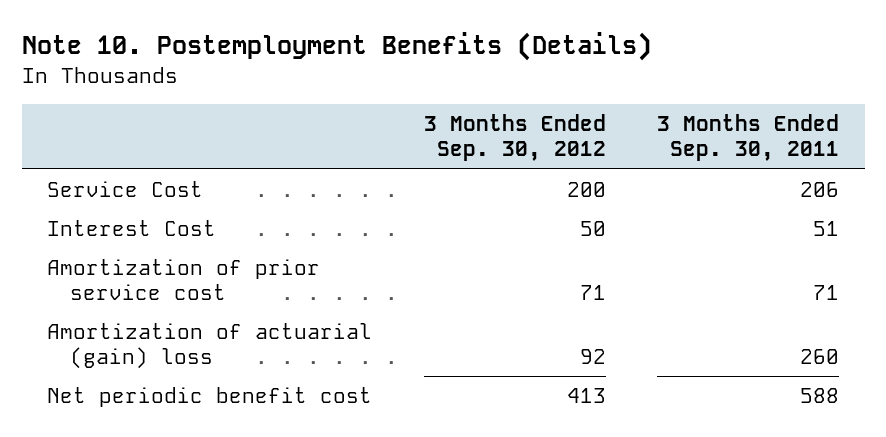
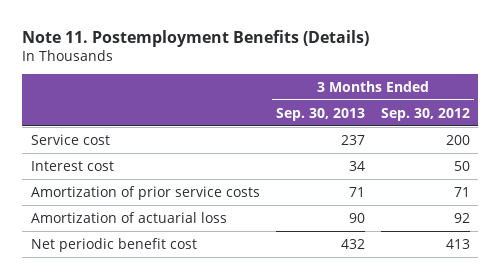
[21,32,652,62] Note 10. Postemployment Benefits (Details) -> [22,30,370,48] Note 11. Postemployment Benefits (Details)
[657,114,840,162] 3 Months Ended Sep. 30, 2011 -> none
none -> [275,107,365,121] Sep. 30, 2013
[47,181,204,198] Service Cost -> [30,133,110,145] Service cost
[47,220,217,237] Interest Cost -> [30,160,114,171] Interest cost
[47,259,321,301] Amortization of prior service cost -> [30,185,260,200] Amortization of prior service costs
[47,323,373,370] Amortization of actuarial (gain) loss -> [30,211,227,223] Amortization of actuarial loss

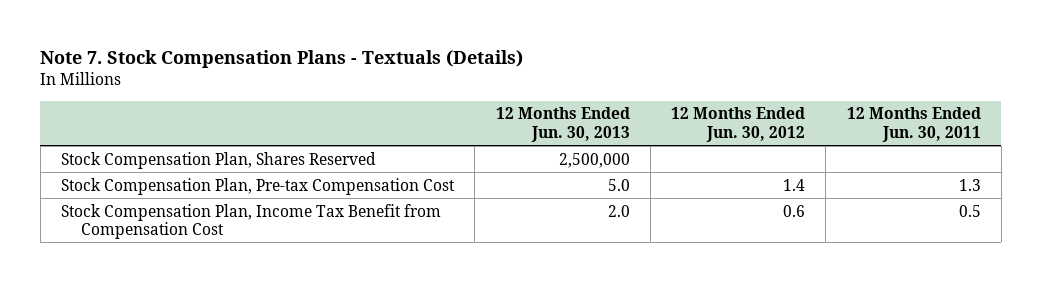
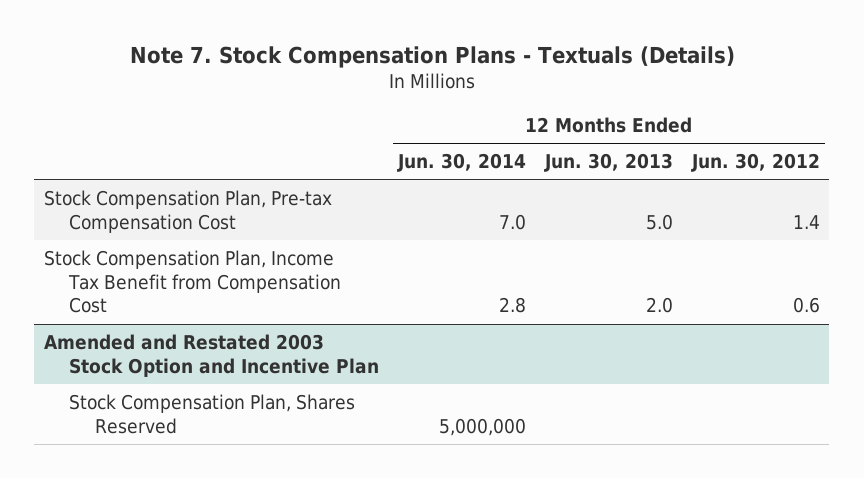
[846,107,981,142] 12 Months Ended Jun. 30, 2011 -> none
none -> [397,153,527,173] Jun. 30, 2014
[60,151,376,169] Stock Compensation Plan, Shares Reserved -> none
none -> [43,333,380,377] Amended and Restated 2003 Stock Option and Incentive Plan
none -> [69,393,356,434] Stock Compensation Plan, Shares Reserved

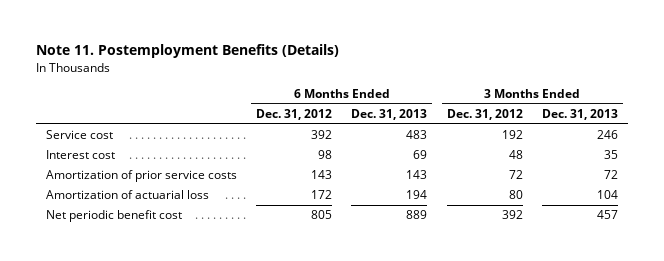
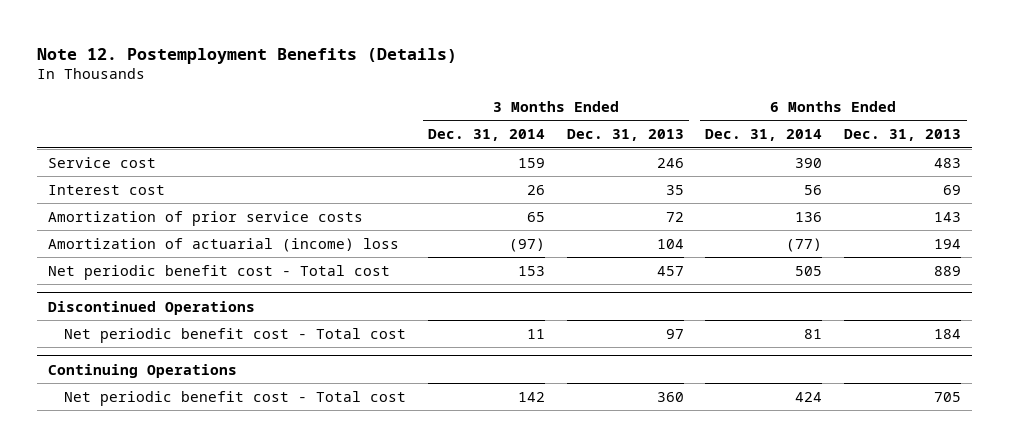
[36,44,340,59] Note 11. Postemployment Benefits (Details) -> [37,47,458,64] Note 12. Postemployment Benefits (Details)
[256,109,333,121] Dec. 31, 2012 -> none
[446,109,523,121] Dec. 31, 2012 -> none
none -> [428,129,546,142] Dec. 31, 2014
none -> [705,129,823,142] Dec. 31, 2014
[45,190,209,200] Amortization of actuarial loss -> [48,237,400,252] Amortization of actuarial (income) loss
[45,210,182,223] Net periodic benefit cost -> [48,264,391,280] Net periodic benefit cost - Total cost
none -> [48,300,256,315] Discontinued Operations
none -> [64,327,407,343] Net periodic benefit cost - Total cost
none -> [48,363,238,378] Continuing Operations
none -> [64,390,407,406] Net periodic benefit cost - Total cost

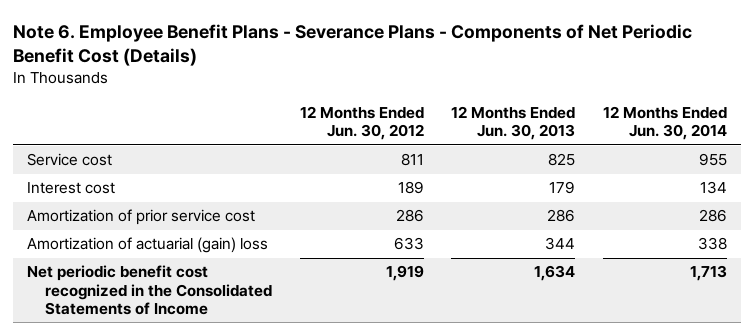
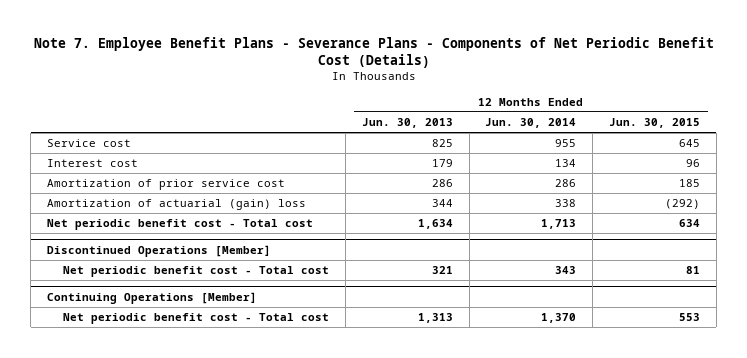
[13,23,693,66] Note 6. Employee Benefit Plans - Severance Plans - Components of Net Periodic Benefit Cost (Details) -> [33,36,714,69] Note 7. Employee Benefit Plans - Severance Plans - Components of Net Periodic Benefit Cost (Details)
[299,105,424,141] 12 Months Ended Jun. 30, 2012 -> none
none -> [609,118,701,129] Jun. 30, 2015
[27,265,273,316] Net periodic benefit cost recognized in the Consolidated Statements of Income -> [47,219,314,231] Net periodic benefit cost - Total cost
none -> [47,244,272,257] Discontinued Operations [Member]
none -> [63,266,330,278] Net periodic benefit cost - Total cost
none -> [47,291,258,304] Continuing Operations [Member]
none -> [63,313,330,325] Net periodic benefit cost - Total cost

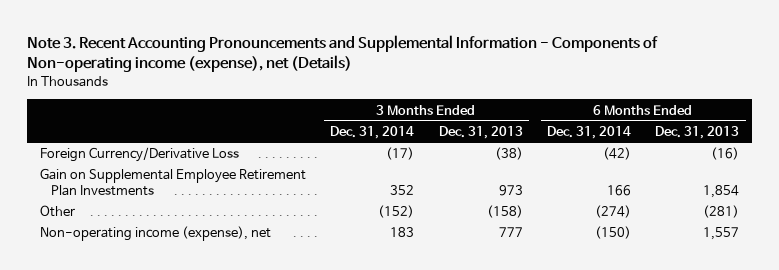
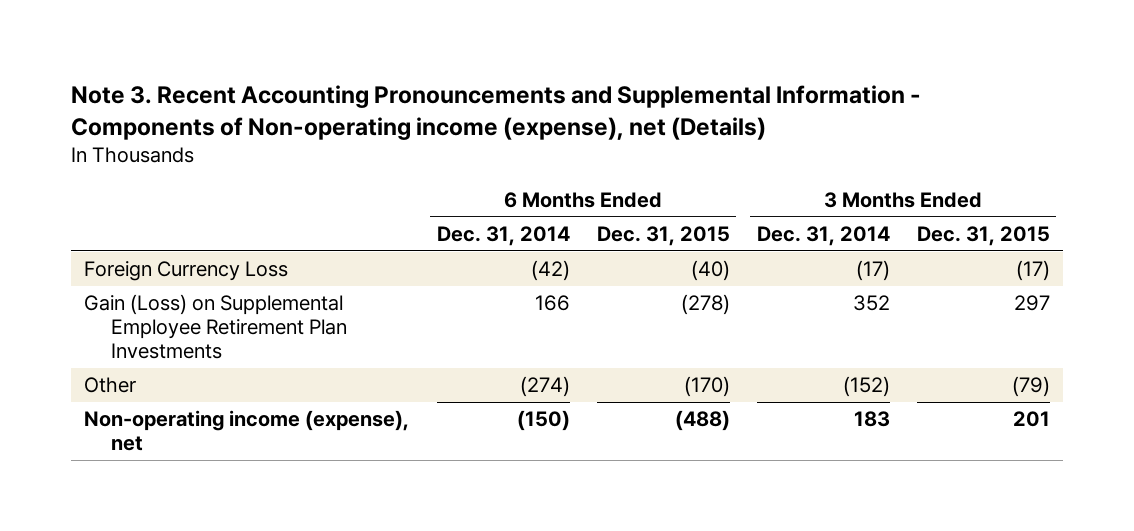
[438,126,523,140] Dec. 31, 2013 -> none
[655,126,740,140] Dec. 31, 2013 -> none
none -> [596,225,730,246] Dec. 31, 2015
none -> [916,225,1050,246] Dec. 31, 2015
[39,147,239,163] Foreign Currency/Derivative Loss -> [84,261,289,282] Foreign Currency Loss
[39,168,306,197] Gain on Supplemental Employee Retirement Plan Investments -> [84,294,347,360] Gain (Loss) on Supplemental Employee Retirement Plan Investments

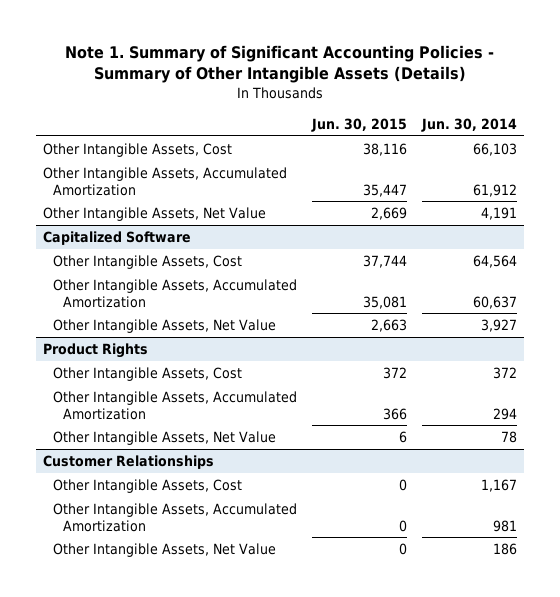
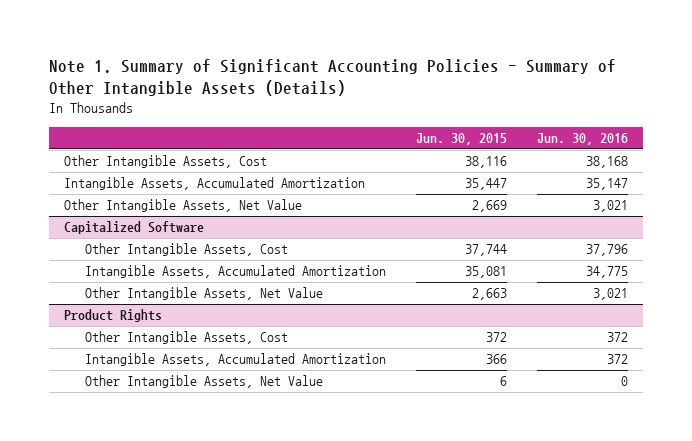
[420,117,517,132] Jun. 30, 2014 -> none
none -> [537,133,629,146] Jun. 30, 2016
[43,166,288,196] Other Intangible Assets, Accumulated Amortization -> [64,177,366,191] Intangible Assets, Accumulated Amortization
[53,278,298,308] Other Intangible Assets, Accumulated Amortization -> [84,265,386,279] Intangible Assets, Accumulated Amortization
[53,390,298,420] Other Intangible Assets, Accumulated Amortization -> [84,353,386,367] Intangible Assets, Accumulated Amortization
[43,454,215,469] Customer Relationships -> none
[53,478,243,493] Other Intangible Assets, Cost -> none
[53,502,298,532] Other Intangible Assets, Accumulated Amortization -> none
[53,542,277,557] Other Intangible Assets, Net Value -> none

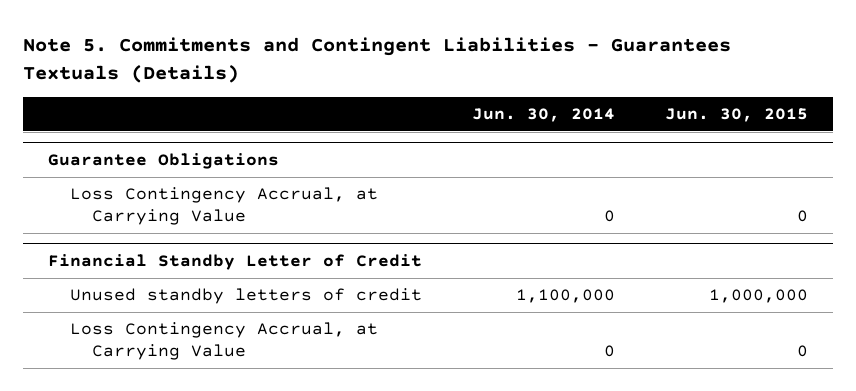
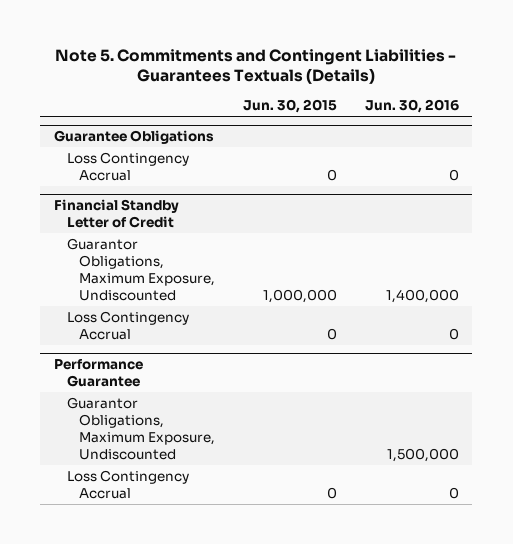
[472,107,616,122] Jun. 30, 2014 -> none
none -> [364,99,459,114] Jun. 30, 2016
[70,187,379,225] Loss Contingency Accrual, at Carrying Value -> [66,151,189,181] Loss Contingency Accrual
[70,288,423,305] Unused standby letters of credit -> [66,237,216,302] Guarantor Obligations, Maximum Exposure, Undiscounted
[70,322,379,360] Loss Contingency Accrual, at Carrying Value -> [66,310,189,340] Loss Contingency Accrual
none -> [53,359,143,388] Performance Guarantee
none -> [66,396,216,461] Guarantor Obligations, Maximum Exposure, Undiscounted
none -> [66,469,189,499] Loss Contingency Accrual

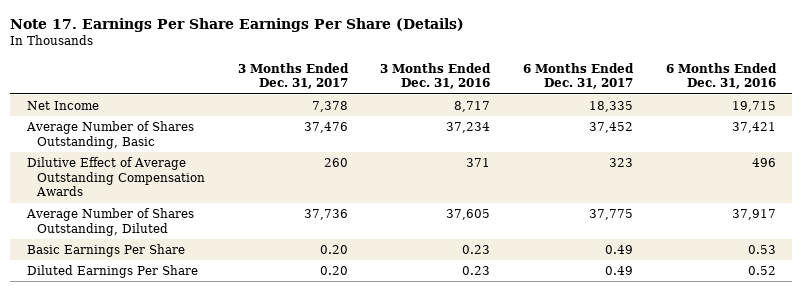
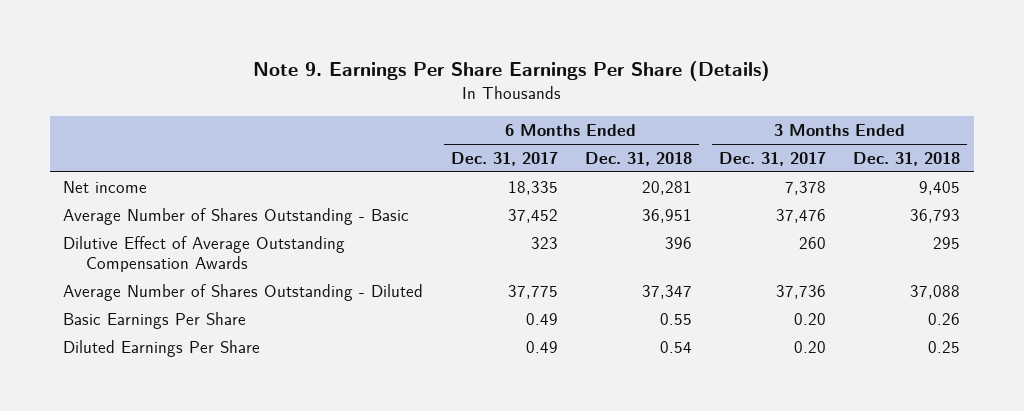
[10,18,465,33] Note 17. Earnings Per Share Earnings Per Share (Details) -> [252,61,770,82] Note 9. Earnings Per Share Earnings Per Share (Details)
[380,62,492,90] 3 Months Ended Dec. 31, 2016 -> none
[665,62,777,90] 6 Months Ended Dec. 31, 2016 -> none
none -> [584,151,692,166] Dec. 31, 2018
none -> [853,151,961,166] Dec. 31, 2018
[26,101,99,111] Net Income -> [63,180,148,193] Net income
[25,121,194,149] Average Number of Shares Outstanding, Basic -> [63,207,410,225] Average Number of Shares Outstanding - Basic
[25,208,194,236] Average Number of Shares Outstanding, Diluted -> [63,283,424,301] Average Number of Shares Outstanding - Diluted

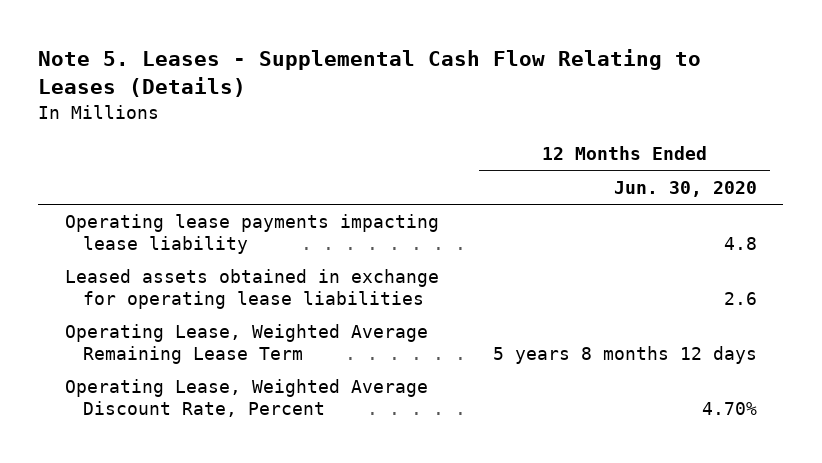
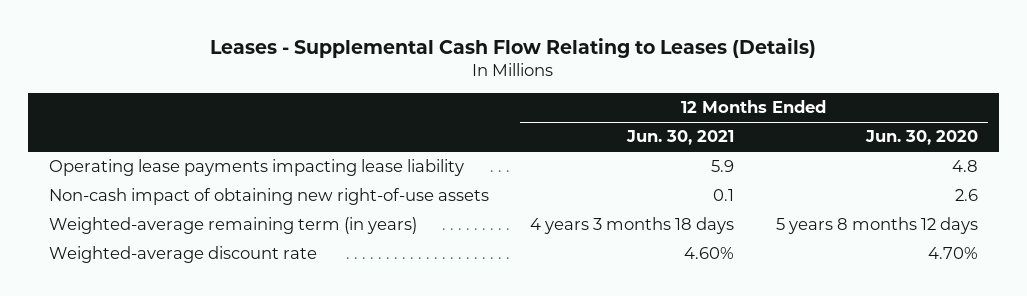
[38,49,702,98] Note 5. Leases - Supplemental Cash Flow Relating to Leases (Details) -> [210,37,817,58] Leases - Supplemental Cash Flow Relating to Leases (Details)
none -> [626,130,735,146] Jun. 30, 2021
[64,269,439,310] Leased assets obtained in exchange for operating lease liabilities -> [48,188,489,206] Non-cash impact of obtaining new right-of-use assets
[64,324,428,365] Operating Lease, Weighted Average Remaining Lease Term -> [48,217,417,235] Weighted-average remaining term (in years)
[64,379,428,418] Operating Lease, Weighted Average Discount Rate, Percent -> [48,246,317,264] Weighted-average discount rate

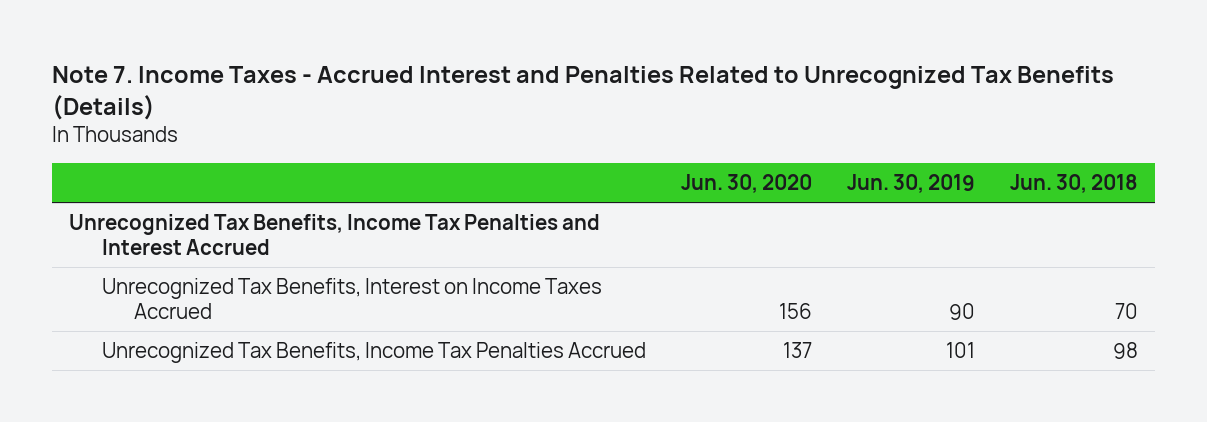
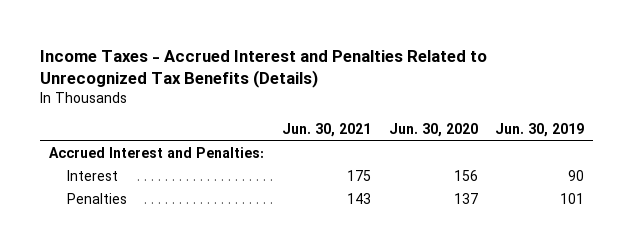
[51,66,1114,120] Note 7. Income Taxes - Accrued Interest and Penalties Related to Unrecognized Tax Benefits (Details) -> [39,49,487,88] Income Taxes - Accrued Interest and Penalties Related to Unrecognized Tax Benefits (Details)
[1009,173,1138,193] Jun. 30, 2018 -> none
none -> [281,122,371,137] Jun. 30, 2021
[69,214,601,256] Unrecognized Tax Benefits, Income Tax Penalties and Interest Accrued -> [48,146,264,158] Accrued Interest and Penalties:
[101,278,602,320] Unrecognized Tax Benefits, Interest on Income Taxes Accrued -> [66,169,118,181] Interest
[101,342,646,364] Unrecognized Tax Benefits, Income Tax Penalties Accrued -> [66,192,127,204] Penalties

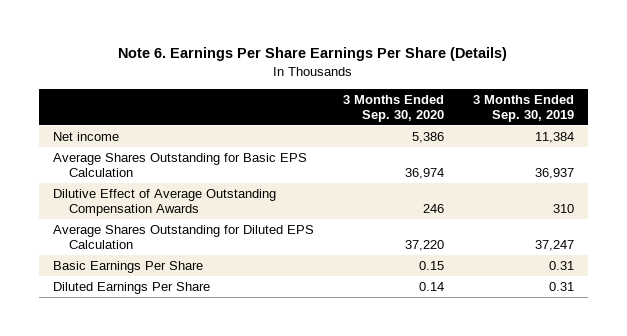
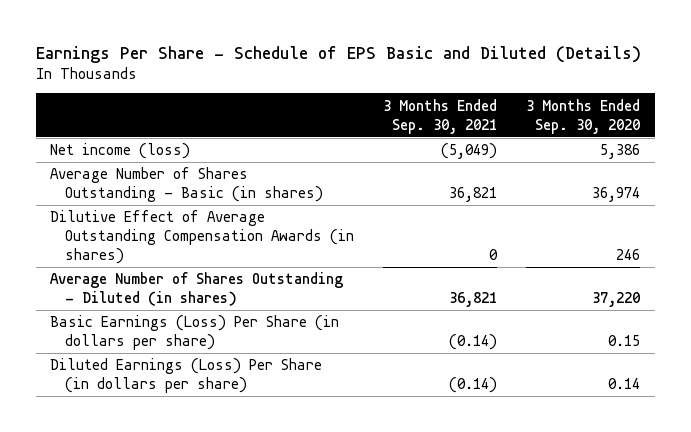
[118,47,508,62] Note 6. Earnings Per Share Earnings Per Share (Details) -> [35,45,641,63] Earnings Per Share - Schedule of EPS Basic and Diluted (Details)
[472,94,574,122] 3 Months Ended Sep. 30, 2019 -> none
none -> [383,98,498,134] 3 Months Ended Sep. 30, 2021
[52,131,119,141] Net income -> [50,143,191,160] Net income (loss)
[52,152,307,178] Average Shares Outstanding for Basic EPS Calculation -> [50,167,324,203] Average Number of Shares Outstanding - Basic (in shares)
[52,188,276,217] Dilutive Effect of Average Outstanding Compensation Awards -> [50,210,355,264] Dilutive Effect of Average Outstanding Compensation Awards (in shares)
[52,224,314,250] Average Shares Outstanding for Diluted EPS Calculation -> [50,272,344,307] Average Number of Shares Outstanding - Diluted (in shares)
[52,260,203,273] Basic Earnings Per Share -> [50,315,340,351] Basic Earnings (Loss) Per Share (in dollars per share)
[52,281,210,294] Diluted Earnings Per Share -> [50,358,323,394] Diluted Earnings (Loss) Per Share (in dollars per share)

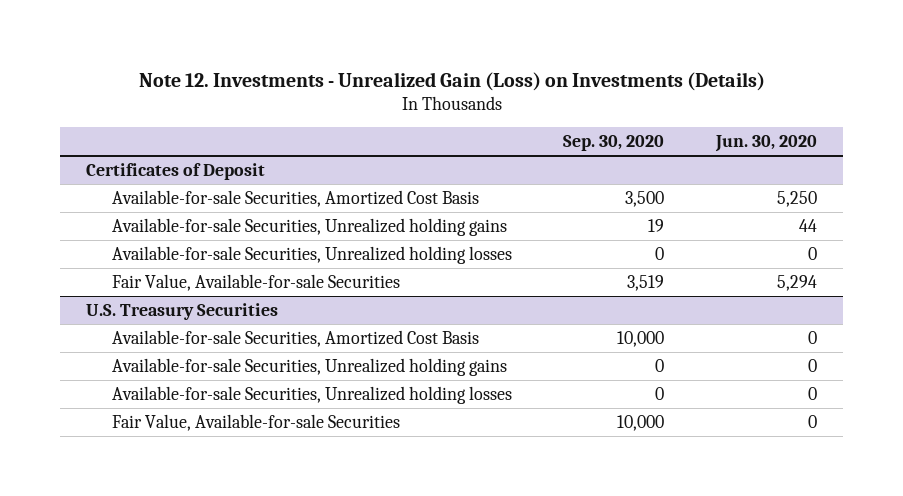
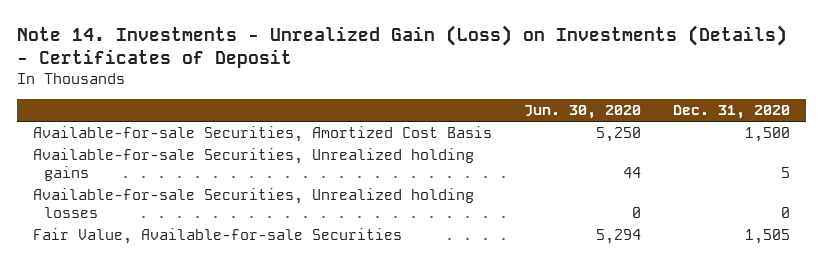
[138,71,765,91] Note 12. Investments - Unrealized Gain (Loss) on Investments (Details) -> [17,24,788,68] Note 14. Investments - Unrealized Gain (Loss) on Investments (Details) - Certificates of Deposit
[563,135,665,152] Sep. 30, 2020 -> none
none -> [672,105,790,120] Dec. 31, 2020
[85,162,265,180] Certificates of Deposit -> none
[85,302,278,320] U.S. Treasury Securities -> none
[111,329,479,347] Available-for-sale Securities, Amortized Cost Basis -> none
[111,357,507,376] Available-for-sale Securities, Unrealized holding gains -> none
[111,385,512,404] Available-for-sale Securities, Unrealized holding losses -> none
[111,413,400,431] Fair Value, Available-for-sale Securities -> none

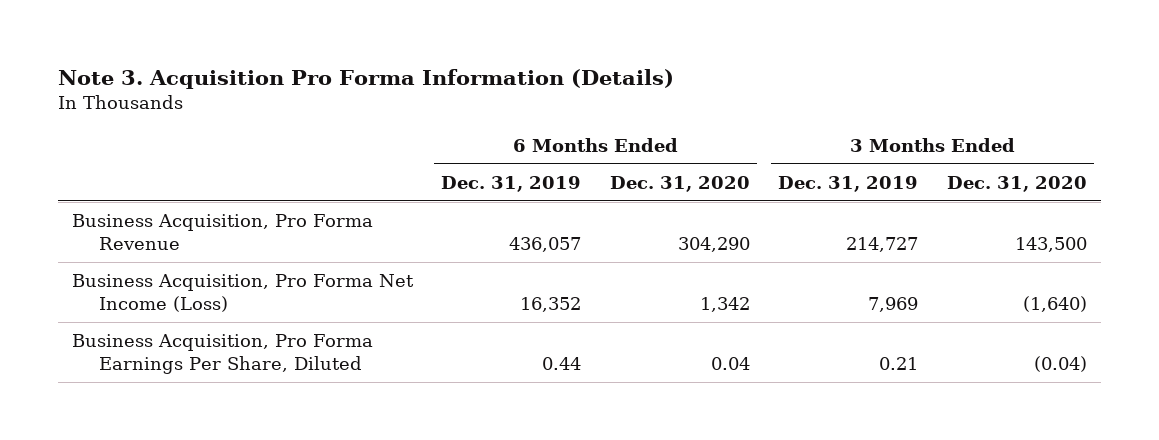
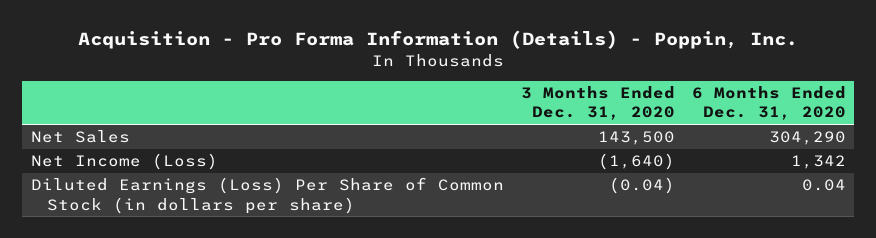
[57,69,674,90] Note 3. Acquisition Pro Forma Information (Details) -> [78,30,799,50] Acquisition - Pro Forma Information (Details) - Poppin, Inc.
[441,175,582,192] Dec. 31, 2019 -> none
[778,175,919,192] Dec. 31, 2019 -> none
[71,213,373,250] Business Acquisition, Pro Forma Revenue -> [30,130,130,144] Net Sales
[71,273,414,312] Business Acquisition, Pro Forma Net Income (Loss) -> [30,153,218,171] Net Income (Loss)
[71,333,373,374] Business Acquisition, Pro Forma Earnings Per Share, Diluted -> [30,177,504,214] Diluted Earnings (Loss) Per Share of Common Stock (in dollars per share)

